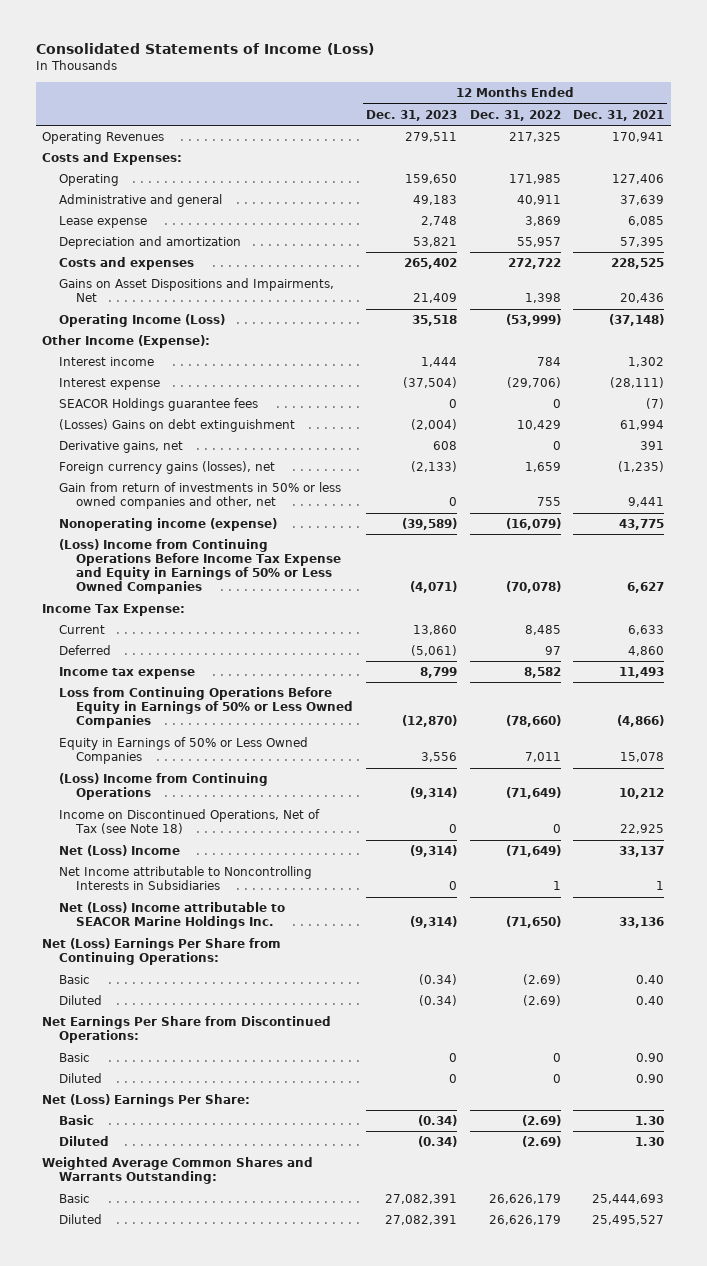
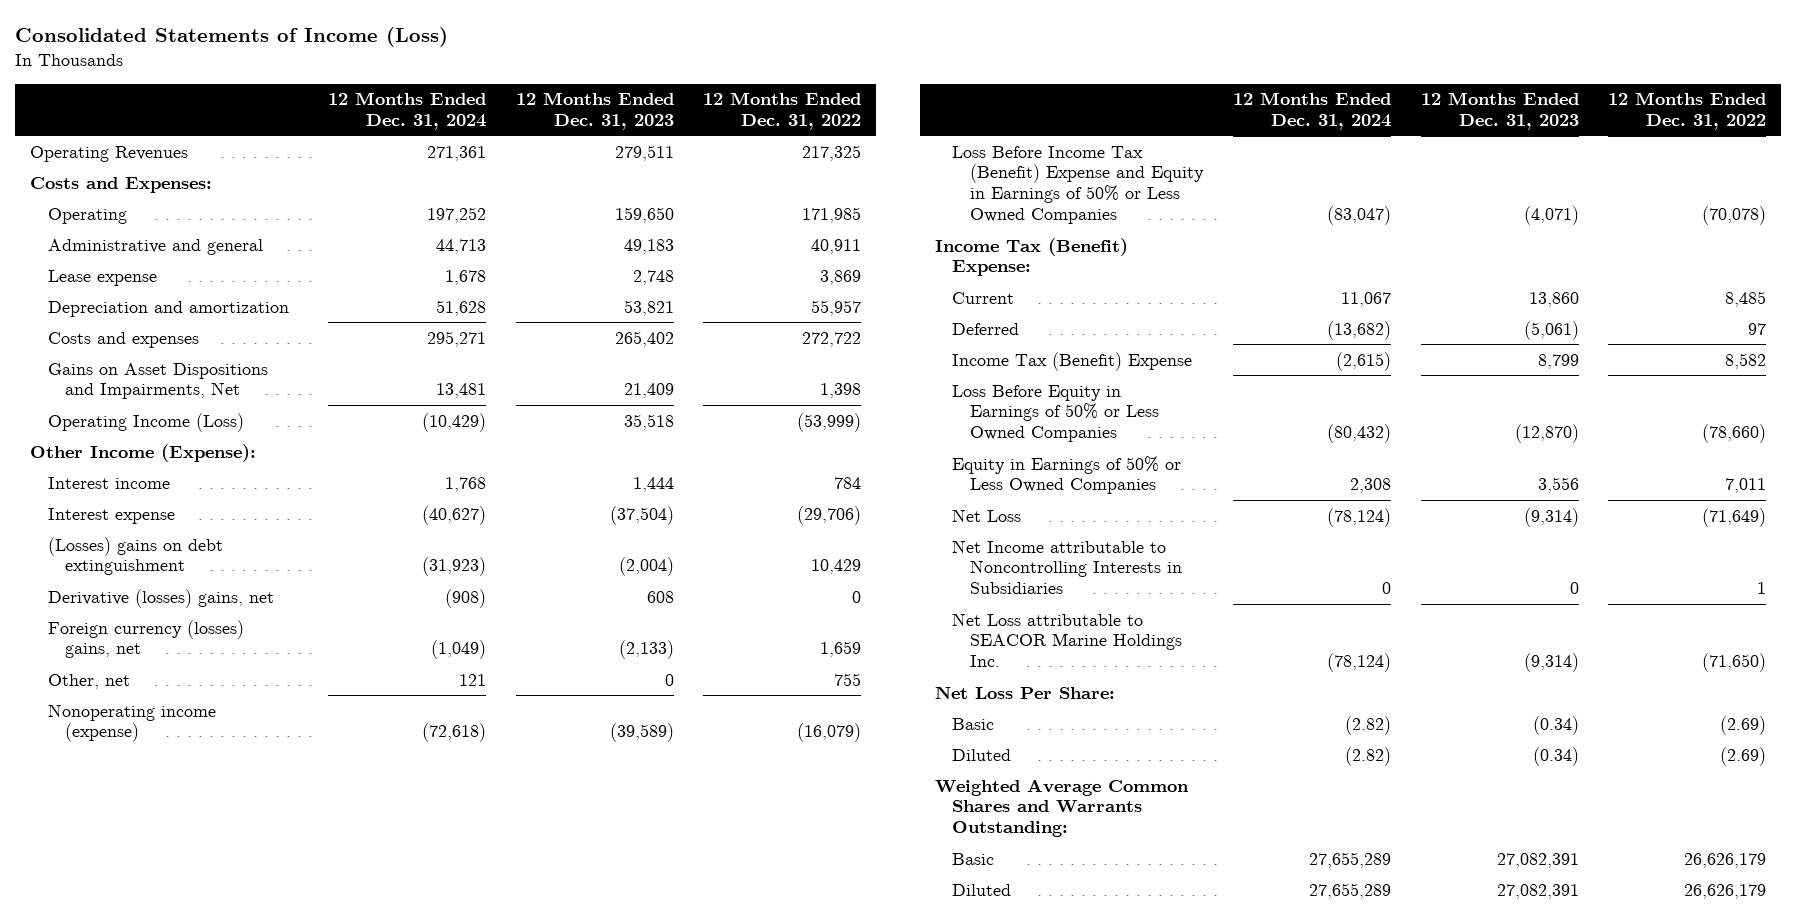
[573,109,665,121] Dec. 31, 2021 -> none
none -> [327,92,486,130] 12 Months Ended Dec. 31, 2024
[59,398,259,412] SEACOR Holdings guarantee fees -> none
[59,419,296,433] (Losses) Gains on debt extinguishment -> [47,536,223,576] (Losses) gains on debt extinguishment
[59,441,184,454] Derivative gains, net -> [47,588,274,608] Derivative (losses) gains, net
[59,461,276,475] Foreign currency gains (losses), net -> [47,619,244,659] Foreign currency (losses) gains, net
[59,482,342,510] Gain from return of investments in 50% or less owned companies and other, net -> [47,673,130,689] Other, net
[59,539,342,595] (Loss) Income from Continuing Operations Before Income Tax Expense and Equity in Earnings of 50% or Less Owned Companies -> [952,145,1204,225] Loss Before Income Tax (Benefit) Expense and Equity in Earnings of 50% or Less Owned Companies
[42,604,186,617] Income Tax Expense: -> [935,237,1129,277] Income Tax (Benefit) Expense:
[59,667,196,680] Income tax expense -> [952,351,1193,371] Income Tax (Benefit) Expense
[59,687,354,729] Loss from Continuing Operations Before Equity in Earnings of 50% or Less Owned Companies -> [952,384,1159,443] Loss Before Equity in Earnings of 50% or Less Owned Companies
[59,773,269,801] (Loss) Income from Continuing Operations -> none
[59,809,321,835] Income on Discontinued Operations, Net of Tax (see Note 18) -> none
[59,845,181,857] Net (Loss) Income -> [952,508,1022,522] Net Loss
[42,938,282,966] Net (Loss) Earnings Per Share from Continuing Operations: -> none
[59,975,91,985] Basic -> none
[59,995,103,1006] Diluted -> none
[42,1016,332,1044] Net Earnings Per Share from Discontinued Operations: -> none
[59,1053,91,1063] Basic -> none
[59,1073,103,1084] Diluted -> none
[59,902,286,930] Net (Loss) Income attributable to SEACOR Marine Holdings Inc. -> [952,612,1182,668] Net Loss attributable to SEACOR Marine Holdings Inc.
[42,1094,251,1108] Net (Loss) Earnings Per Share: -> [935,685,1116,699] Net Loss Per Share:

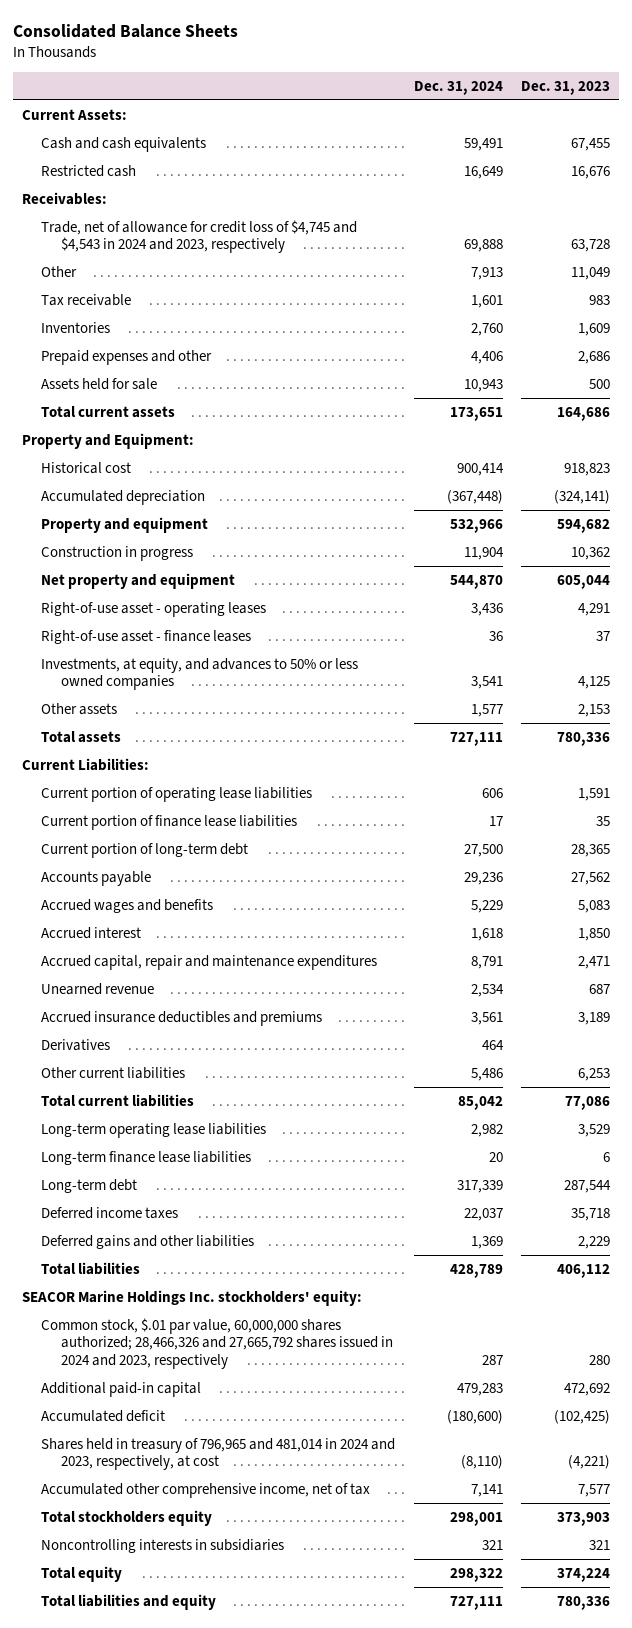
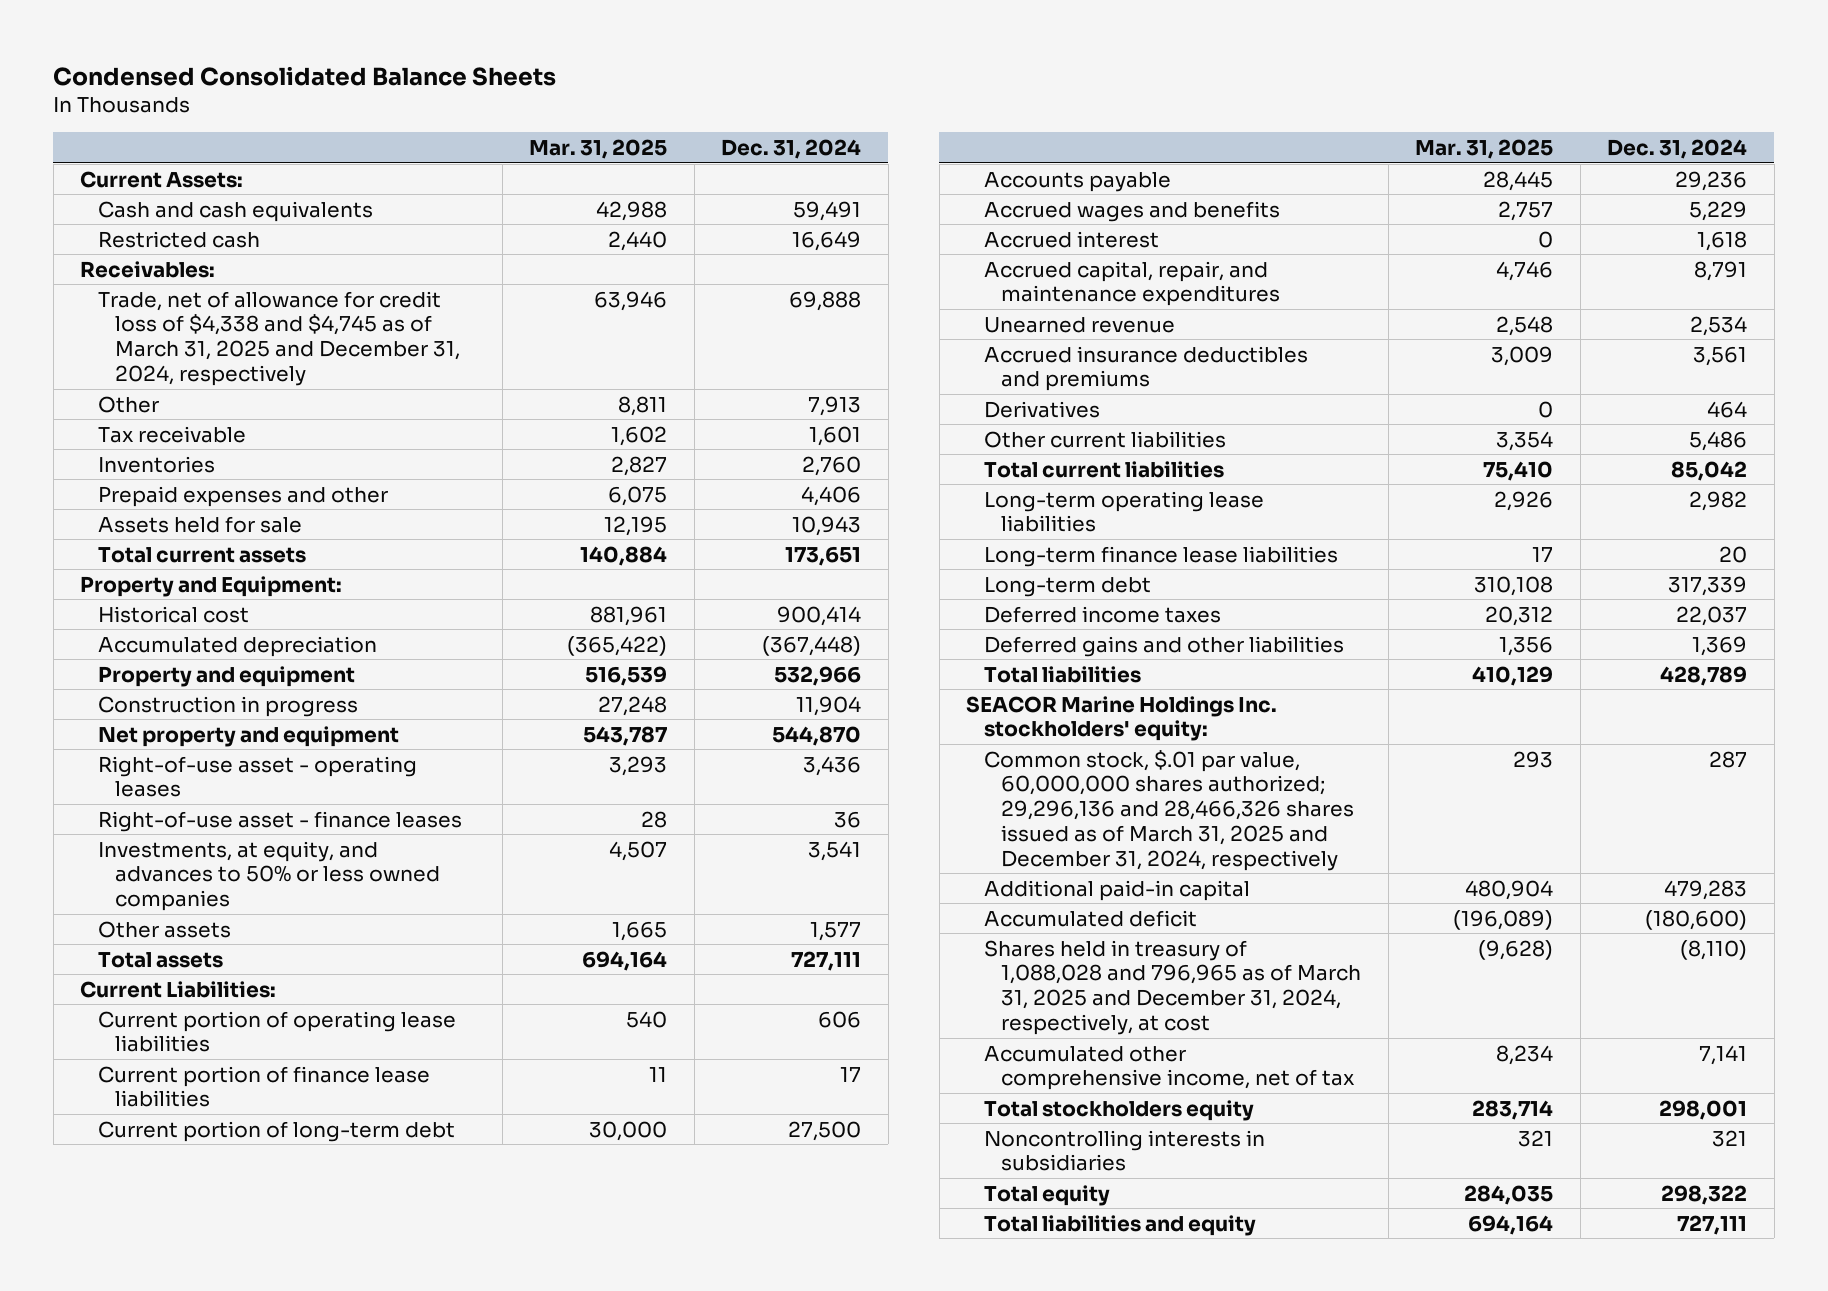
[13,23,239,38] Consolidated Balance Sheets -> [53,65,557,86] Condensed Consolidated Balance Sheets
[520,80,610,95] Dec. 31, 2023 -> none
none -> [529,138,668,159] Mar. 31, 2025
[41,219,358,254] Trade, net of allowance for credit loss of $4,745 and $4,543 in 2024 and 2023, respectively -> [97,290,461,386] Trade, net of allowance for credit loss of $4,338 and $4,745 as of March 31, 2025 and December 31, 2024, respectively
[41,954,378,970] Accrued capital, repair and maintenance expenditures -> [983,260,1281,307] Accrued capital, repair, and maintenance expenditures
[41,1317,393,1369] Common stock, $.01 par value, 60,000,000 shares authorized; 28,466,326 and 27,665,792 shares issued in 2024 and 2023, respectively -> [983,749,1355,871] Common stock, $.01 par value, 60,000,000 shares authorized; 29,296,136 and 28,466,326 shares issued as of March 31, 2025 and December 31, 2024, respectively
[41,1437,396,1471] Shares held in treasury of 796,965 and 481,014 in 2024 and 2023, respectively, at cost -> [983,939,1362,1035] Shares held in treasury of 1,088,028 and 796,965 as of March 31, 2025 and December 31, 2024, respectively, at cost

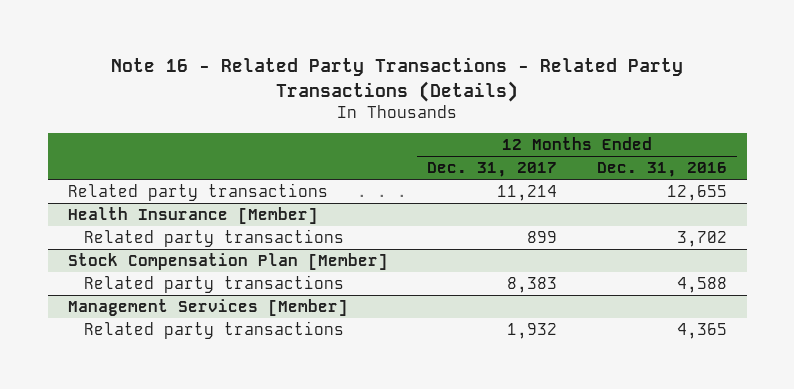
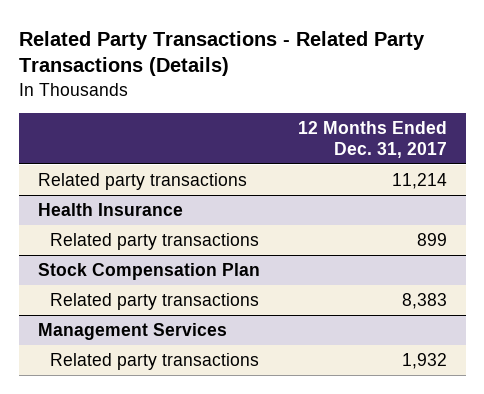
[111,57,684,102] Note 16 - Related Party Transactions - Related Party Transactions (Details) -> [18,30,425,77] Related Party Transactions - Related Party Transactions (Details)
[596,162,727,178] Dec. 31, 2016 -> none
[67,206,318,224] Health Insurance [Member] -> [37,203,183,217] Health Insurance
[67,252,388,270] Stock Compensation Plan [Member] -> [37,263,260,281] Stock Compensation Plan
[67,298,348,316] Management Services [Member] -> [37,323,227,341] Management Services

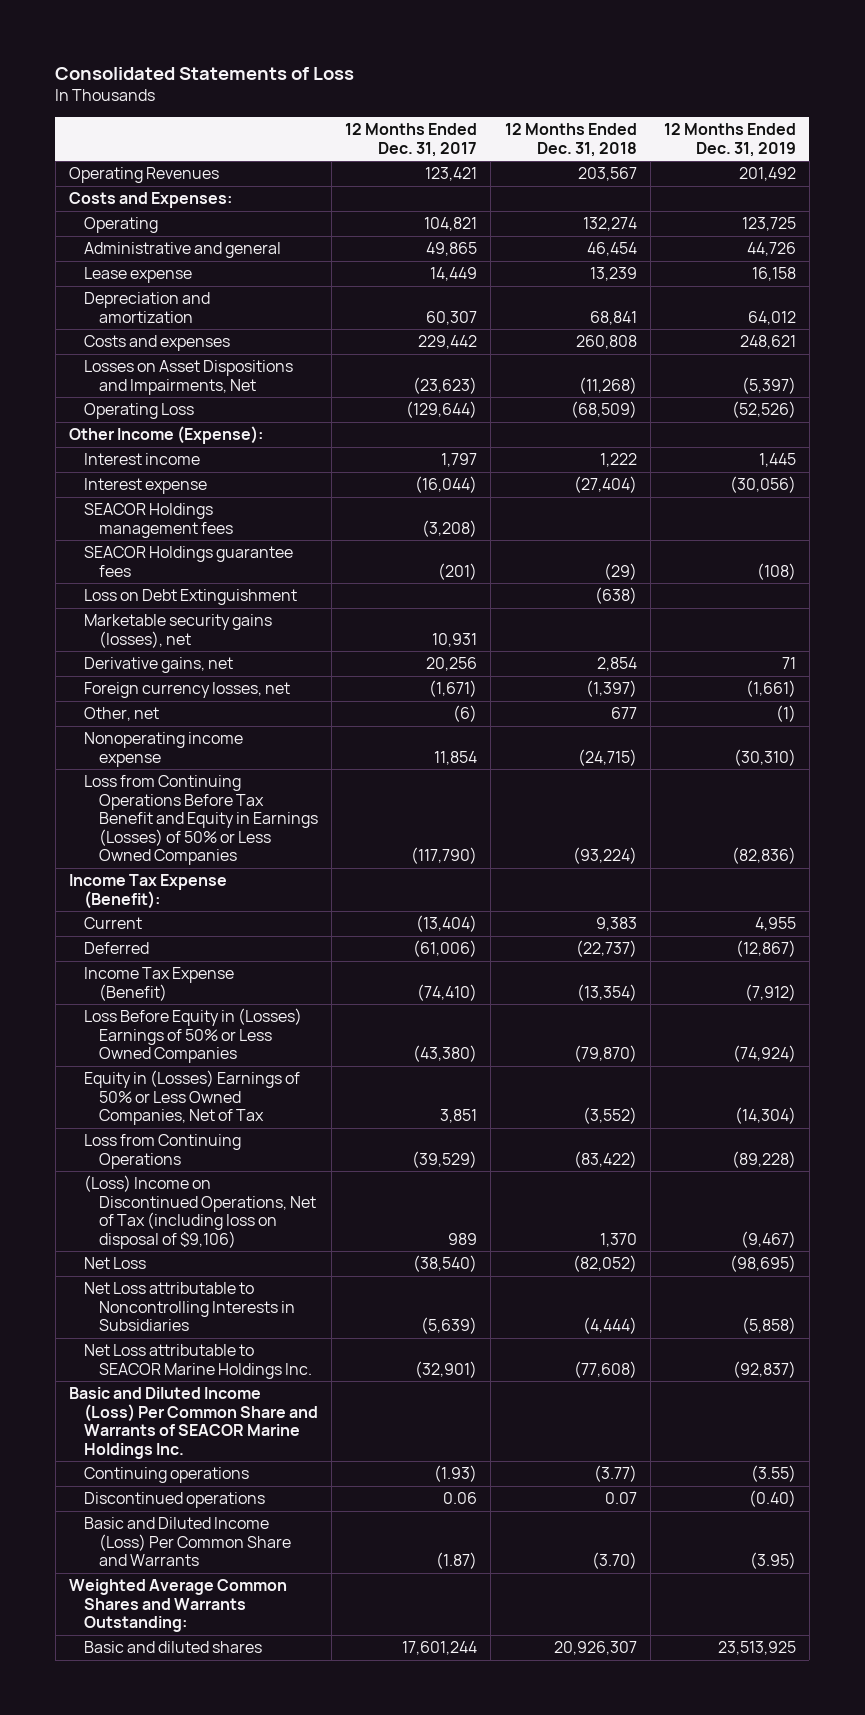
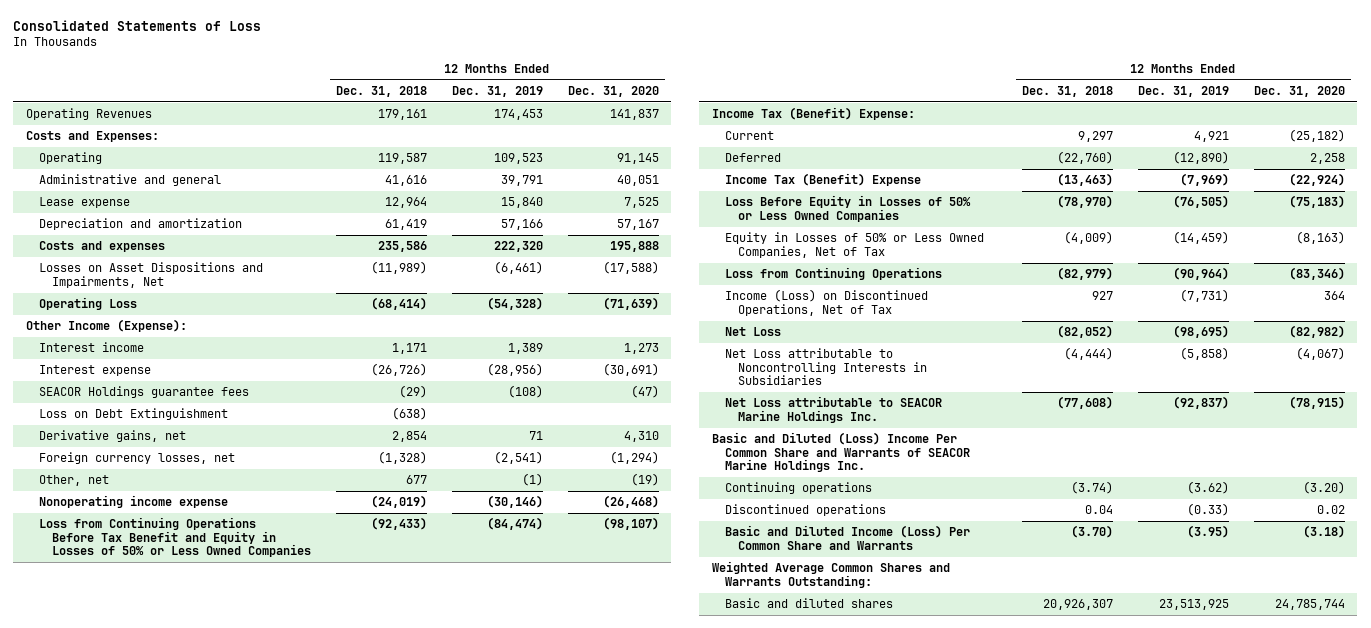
[345,123,478,157] 12 Months Ended Dec. 31, 2017 -> none
none -> [567,85,659,97] Dec. 31, 2020
[577,167,637,182] 203,567 -> [377,109,427,121] 179,161
[738,167,796,182] 201,492 -> [493,109,543,121] 174,453
[582,217,637,232] 132,274 -> [377,153,427,165] 119,587
[741,217,796,232] 123,725 -> [493,153,543,165] 109,523
[586,242,637,257] 46,454 -> [384,175,427,187] 41,616
[746,242,796,257] 44,726 -> [500,175,543,187] 39,791
[589,267,637,282] 13,239 -> [384,197,427,209] 12,964
[751,267,796,282] 16,158 -> [500,197,543,209] 15,840
[589,310,637,325] 68,841 -> [384,219,427,231] 61,419
[747,310,796,325] 64,012 -> [500,219,543,231] 57,166
[575,335,637,350] 260,808 -> [377,241,427,253] 235,586
[739,335,796,350] 248,621 -> [493,241,543,253] 222,320
[578,376,637,394] (11,268) -> [370,261,427,275] (11,989)
[741,376,796,394] (5,397) -> [493,261,543,275] (6,461)
[570,401,637,419] (68,509) -> [370,297,427,311] (68,414)
[731,401,796,419] (52,526) -> [486,297,543,311] (54,328)
[84,503,234,538] SEACOR Holdings management fees -> none
[599,453,637,468] 1,222 -> [391,343,427,355] 1,171
[758,453,796,468] 1,445 -> [507,343,543,355] 1,389
[573,476,637,494] (27,404) -> [370,363,427,377] (26,726)
[729,476,796,494] (30,056) -> [486,363,543,377] (28,956)
[84,614,273,648] Marketable security gains (losses), net -> none
[585,680,637,698] (1,397) -> [377,451,427,465] (1,328)
[745,680,796,698] (1,661) -> [493,451,543,465] (2,541)
[577,748,637,766] (24,715) -> [370,495,427,509] (24,019)
[733,748,796,766] (30,310) -> [486,495,543,509] (30,146)
[84,775,319,866] Loss from Continuing Operations Before Tax Benefit and Equity in Earnings (Losses) of 50% or Less Owned Companies -> [38,517,311,558] Loss from Continuing Operations Before Tax Benefit and Equity in Losses of 50% or Less Owned Companies
[572,847,637,865] (93,224) -> [370,517,427,531] (92,433)
[731,847,796,865] (82,836) -> [486,517,543,531] (84,474)
[68,874,227,909] Income Tax Expense (Benefit): -> [711,107,915,121] Income Tax (Benefit) Expense:
[595,917,637,932] 9,383 -> [1078,131,1114,143] 9,297
[754,917,796,932] 4,955 -> [1193,131,1229,143] 4,921
[575,940,637,958] (22,737) -> [1057,151,1114,165] (22,760)
[735,940,796,958] (12,867) -> [1172,151,1229,165] (12,890)
[84,967,235,1001] Income Tax Expense (Benefit) -> [725,173,922,187] Income Tax (Benefit) Expense
[576,983,637,1001] (13,354) -> [1057,173,1114,187] (13,463)
[744,983,796,1001] (7,912) -> [1179,173,1229,187] (7,969)
[84,1008,303,1064] Loss Before Equity in (Losses) Earnings of 50% or Less Owned Companies -> [725,195,972,222] Loss Before Equity in Losses of 50% or Less Owned Companies
[573,1045,637,1063] (79,870) -> [1057,195,1114,209] (78,970)
[732,1045,796,1063] (74,924) -> [1172,195,1229,209] (76,505)
[84,1070,301,1126] Equity in (Losses) Earnings of 50% or Less Owned Companies, Net of Tax -> [725,232,985,258] Equity in Losses of 50% or Less Owned Companies, Net of Tax
[582,1107,637,1125] (3,552) -> [1064,231,1114,245] (4,009)
[734,1107,796,1125] (14,304) -> [1172,231,1229,245] (14,459)
[573,1150,637,1168] (83,422) -> [1057,267,1114,281] (82,979)
[731,1150,796,1168] (89,228) -> [1172,267,1229,281] (90,964)
[84,1175,317,1249] (Loss) Income on Discontinued Operations, Net of Tax (including loss on disposal of $9,106) -> [725,289,929,316] Income (Loss) on Discontinued Operations, Net of Tax
[599,1232,637,1247] 1,370 -> [1092,291,1114,301] 927
[740,1230,796,1248] (9,467) -> [1179,289,1229,303] (7,731)
[68,1387,319,1459] Basic and Diluted Income (Loss) Per Common Share and Warrants of SEACOR Marine Holdings Inc. -> [711,432,971,473] Basic and Diluted (Loss) Income Per Common Share and Warrants of SEACOR Marine Holdings Inc.
[593,1465,637,1483] (3.77) -> [1071,481,1114,495] (3.74)
[750,1465,796,1483] (3.55) -> [1186,481,1229,495] (3.62)
[604,1492,637,1505] 0.07 -> [1085,505,1114,515] 0.04
[748,1490,796,1508] (0.40) -> [1186,503,1229,517] (0.33)

